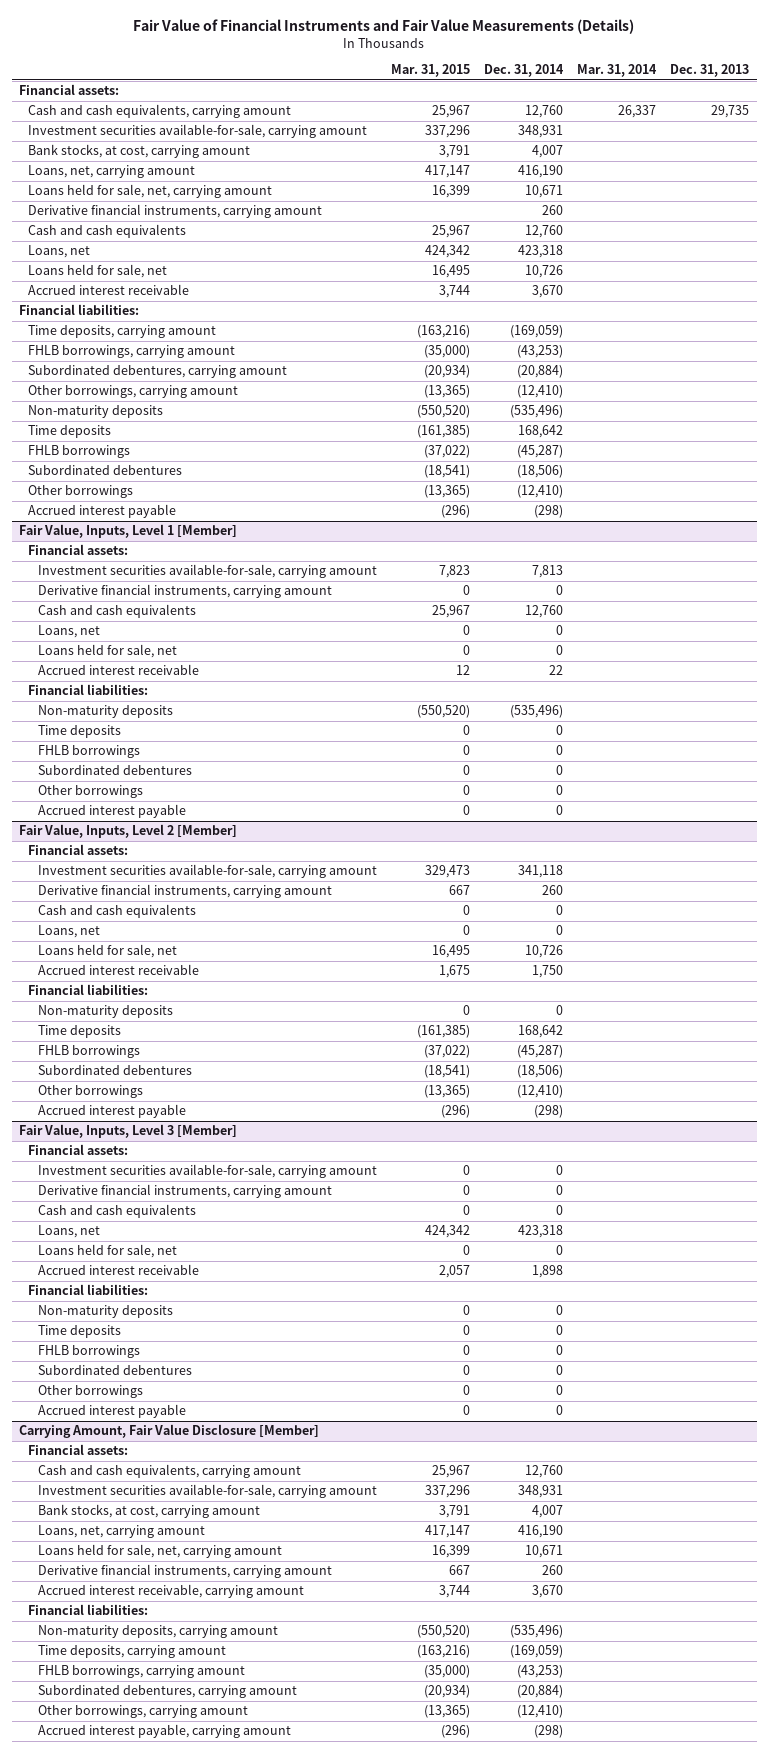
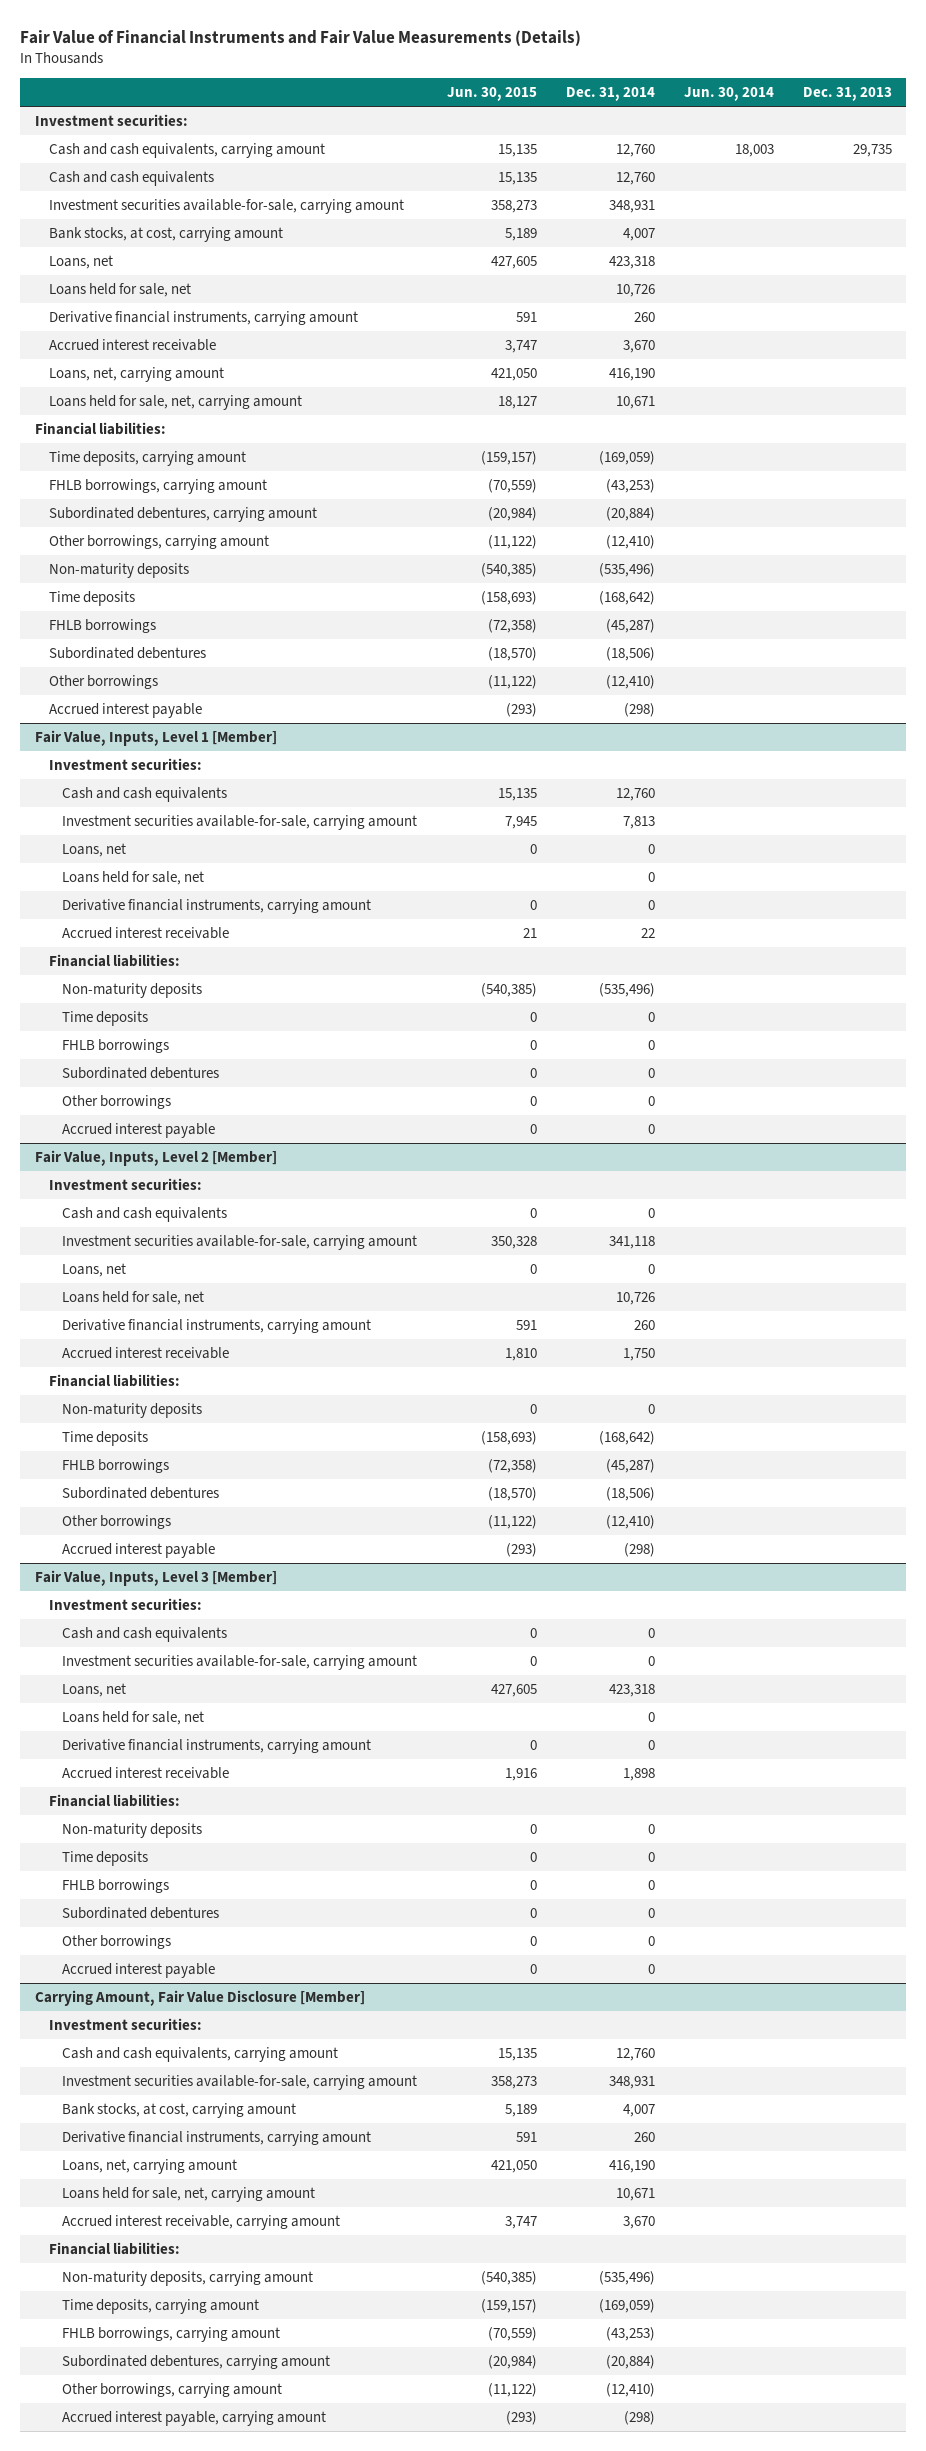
[391,64,471,78] Mar. 31, 2015 -> none
[577,64,658,78] Mar. 31, 2014 -> none
none -> [446,86,537,101] Jun. 30, 2015
none -> [683,86,774,101] Jun. 30, 2014
[18,84,119,96] Financial assets: -> none
none -> [34,114,188,127] Investment securities:
[28,224,187,239] Cash and cash equivalents -> [48,171,214,187] Cash and cash equivalents
[28,204,323,219] Derivative financial instruments, carrying amount -> [48,311,358,327] Derivative financial instruments, carrying amount
[28,165,196,179] Loans, net, carrying amount -> [48,367,224,383] Loans, net, carrying amount
[28,184,273,199] Loans held for sale, net, carrying amount -> [48,395,302,411] Loans held for sale, net, carrying amount
[518,425,564,439] 168,642 -> [598,591,655,606] (168,642)
[28,544,129,556] Financial assets: -> none
none -> [48,758,202,771] Investment securities:
[37,564,377,579] Investment securities available-for-sale, carrying amount -> [62,815,418,831] Investment securities available-for-sale, carrying amount
[37,584,332,599] Derivative financial instruments, carrying amount -> [62,899,372,915] Derivative financial instruments, carrying amount
[28,844,129,856] Financial assets: -> none
none -> [48,1178,202,1191] Investment securities:
[37,864,377,879] Investment securities available-for-sale, carrying amount -> [62,1235,418,1251] Investment securities available-for-sale, carrying amount
[37,884,332,899] Derivative financial instruments, carrying amount -> [62,1319,372,1335] Derivative financial instruments, carrying amount
[518,1025,564,1039] 168,642 -> [598,1431,655,1446] (168,642)
[28,1144,129,1156] Financial assets: -> none
none -> [48,1598,202,1611] Investment securities:
[37,1164,377,1179] Investment securities available-for-sale, carrying amount -> [62,1655,418,1671] Investment securities available-for-sale, carrying amount
[37,1184,332,1199] Derivative financial instruments, carrying amount -> [62,1739,372,1755] Derivative financial instruments, carrying amount
[28,1444,129,1456] Financial assets: -> none
none -> [48,2018,202,2031] Investment securities:
[37,1564,332,1579] Derivative financial instruments, carrying amount -> [62,2131,372,2147] Derivative financial instruments, carrying amount

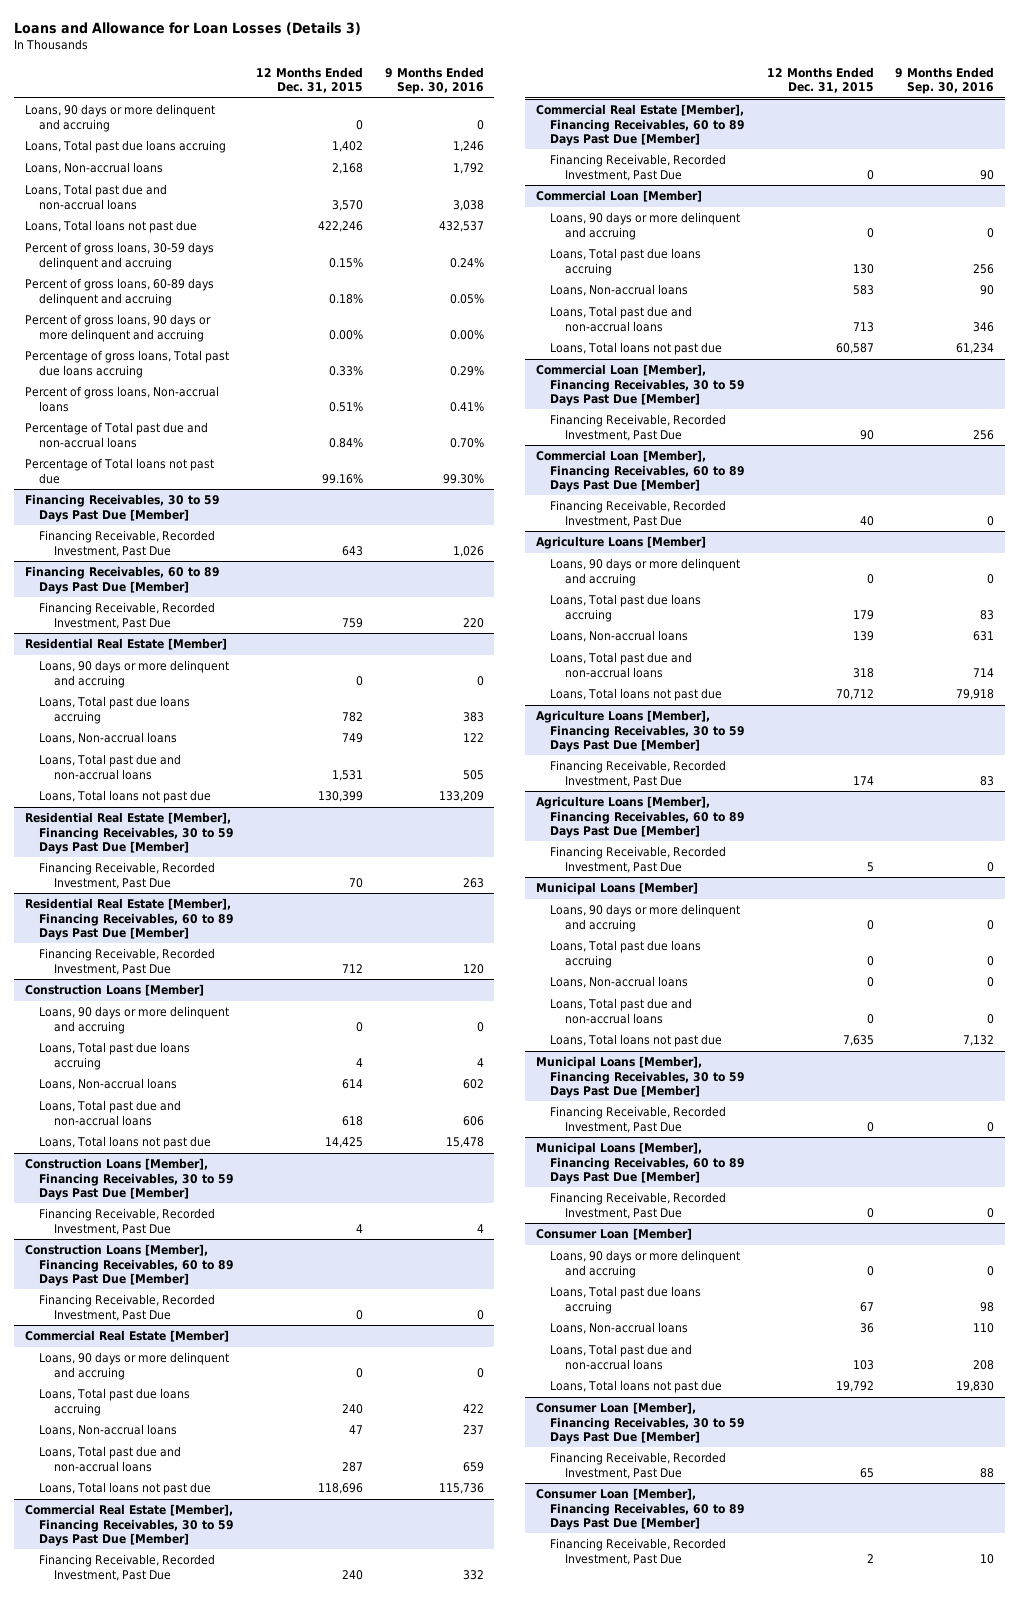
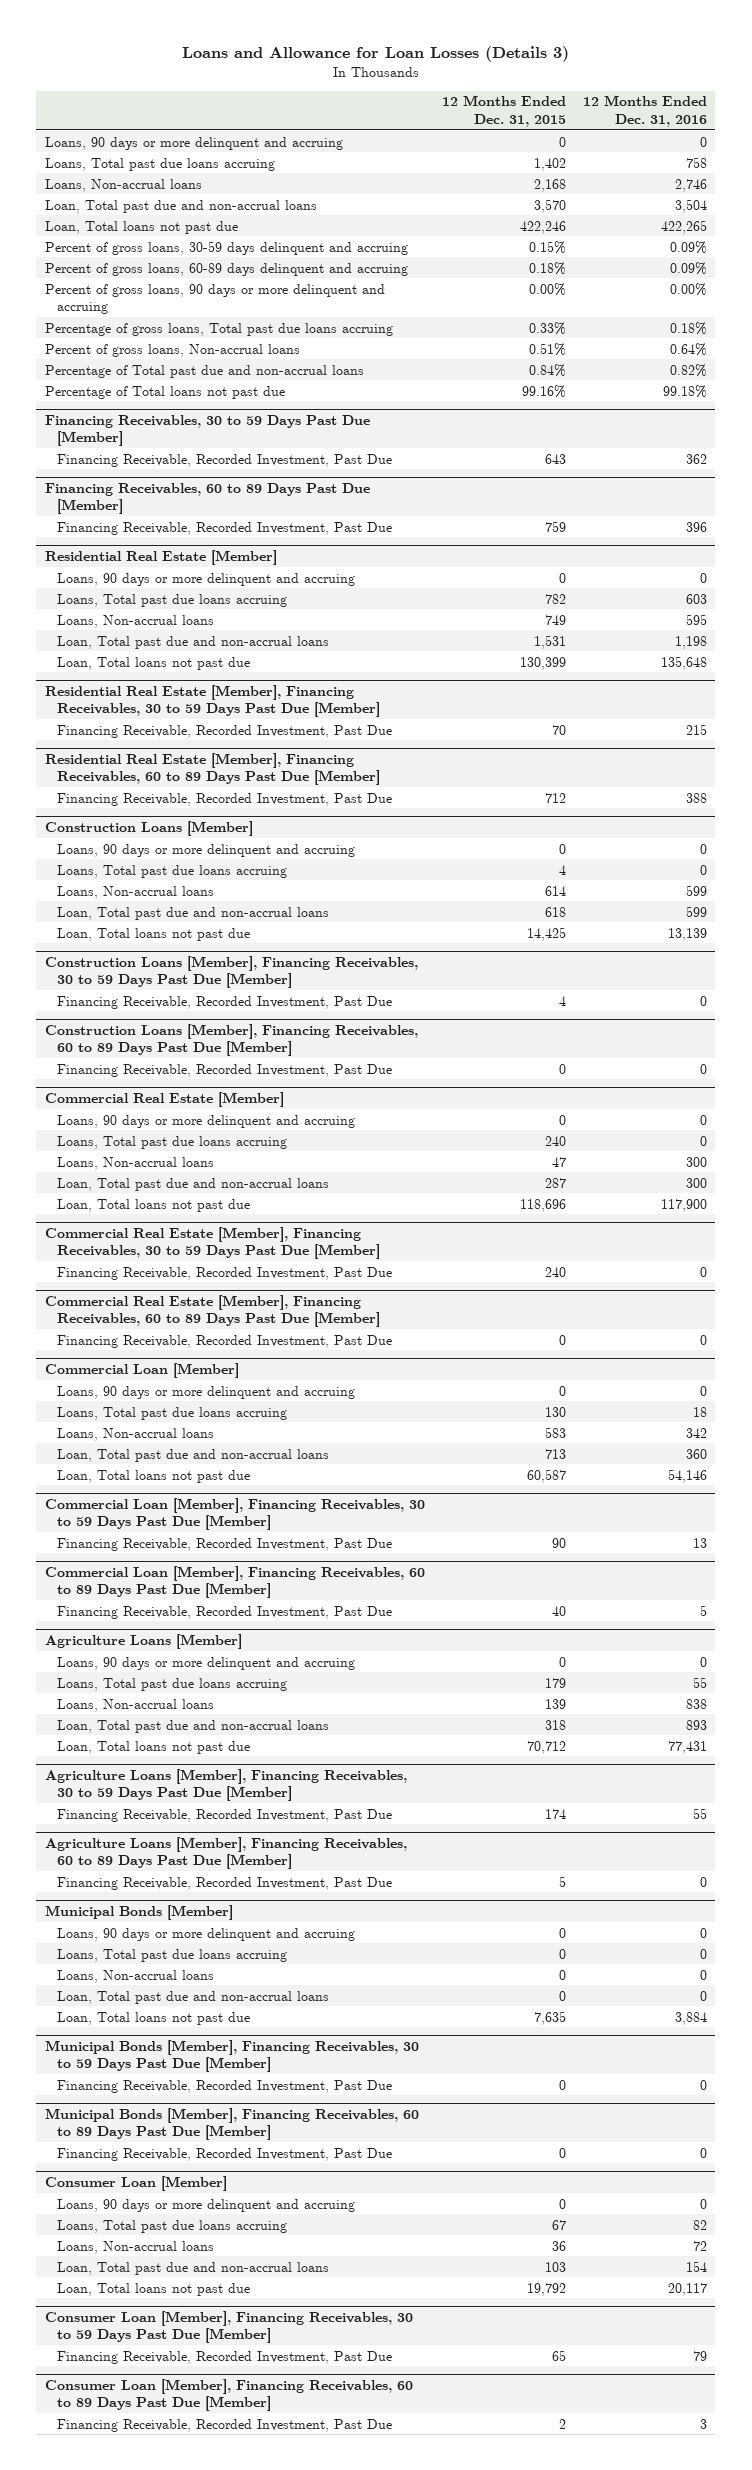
[384,66,484,95] 9 Months Ended Sep. 30, 2016 -> none
none -> [582,95,707,127] 12 Months Ended Dec. 31, 2016
[24,184,167,210] Loans, Total past due and non-accrual loans -> [44,199,317,213] Loan, Total past due and non-accrual loans
[24,220,197,234] Loans, Total loans not past due -> [44,220,238,234] Loan, Total loans not past due
[39,754,182,780] Loans, Total past due and non-accrual loans -> [57,635,330,649] Loan, Total past due and non-accrual loans
[39,790,212,804] Loans, Total loans not past due -> [57,656,251,670] Loan, Total loans not past due
[39,1100,182,1126] Loans, Total past due and non-accrual loans -> [57,906,330,920] Loan, Total past due and non-accrual loans
[39,1136,212,1150] Loans, Total loans not past due -> [57,927,251,941] Loan, Total loans not past due
[39,1446,182,1472] Loans, Total past due and non-accrual loans -> [57,1177,330,1191] Loan, Total past due and non-accrual loans
[39,1482,212,1496] Loans, Total loans not past due -> [57,1198,251,1212] Loan, Total loans not past due
[550,306,693,332] Loans, Total past due and non-accrual loans -> [57,1448,330,1462] Loan, Total past due and non-accrual loans
[550,342,723,356] Loans, Total loans not past due -> [57,1469,251,1483] Loan, Total loans not past due
[550,652,693,678] Loans, Total past due and non-accrual loans -> [57,1719,330,1733] Loan, Total past due and non-accrual loans
[550,688,723,702] Loans, Total loans not past due -> [57,1740,251,1754] Loan, Total loans not past due
[535,882,698,896] Municipal Loans [Member] -> [44,1905,233,1921] Municipal Bonds [Member]
[550,998,693,1024] Loans, Total past due and non-accrual loans -> [57,1990,330,2004] Loan, Total past due and non-accrual loans
[550,1034,723,1048] Loans, Total loans not past due -> [57,2011,251,2025] Loan, Total loans not past due
[535,1056,746,1098] Municipal Loans [Member], Financing Receivables, 30 to 59 Days Past Due [Member] -> [44,2040,419,2073] Municipal Bonds [Member], Financing Receivables, 30 to 59 Days Past Due [Member]
[535,1142,746,1184] Municipal Loans [Member], Financing Receivables, 60 to 89 Days Past Due [Member] -> [44,2108,419,2141] Municipal Bonds [Member], Financing Receivables, 60 to 89 Days Past Due [Member]
[550,1344,693,1370] Loans, Total past due and non-accrual loans -> [57,2261,330,2275] Loan, Total past due and non-accrual loans
[550,1380,723,1394] Loans, Total loans not past due -> [57,2282,251,2296] Loan, Total loans not past due

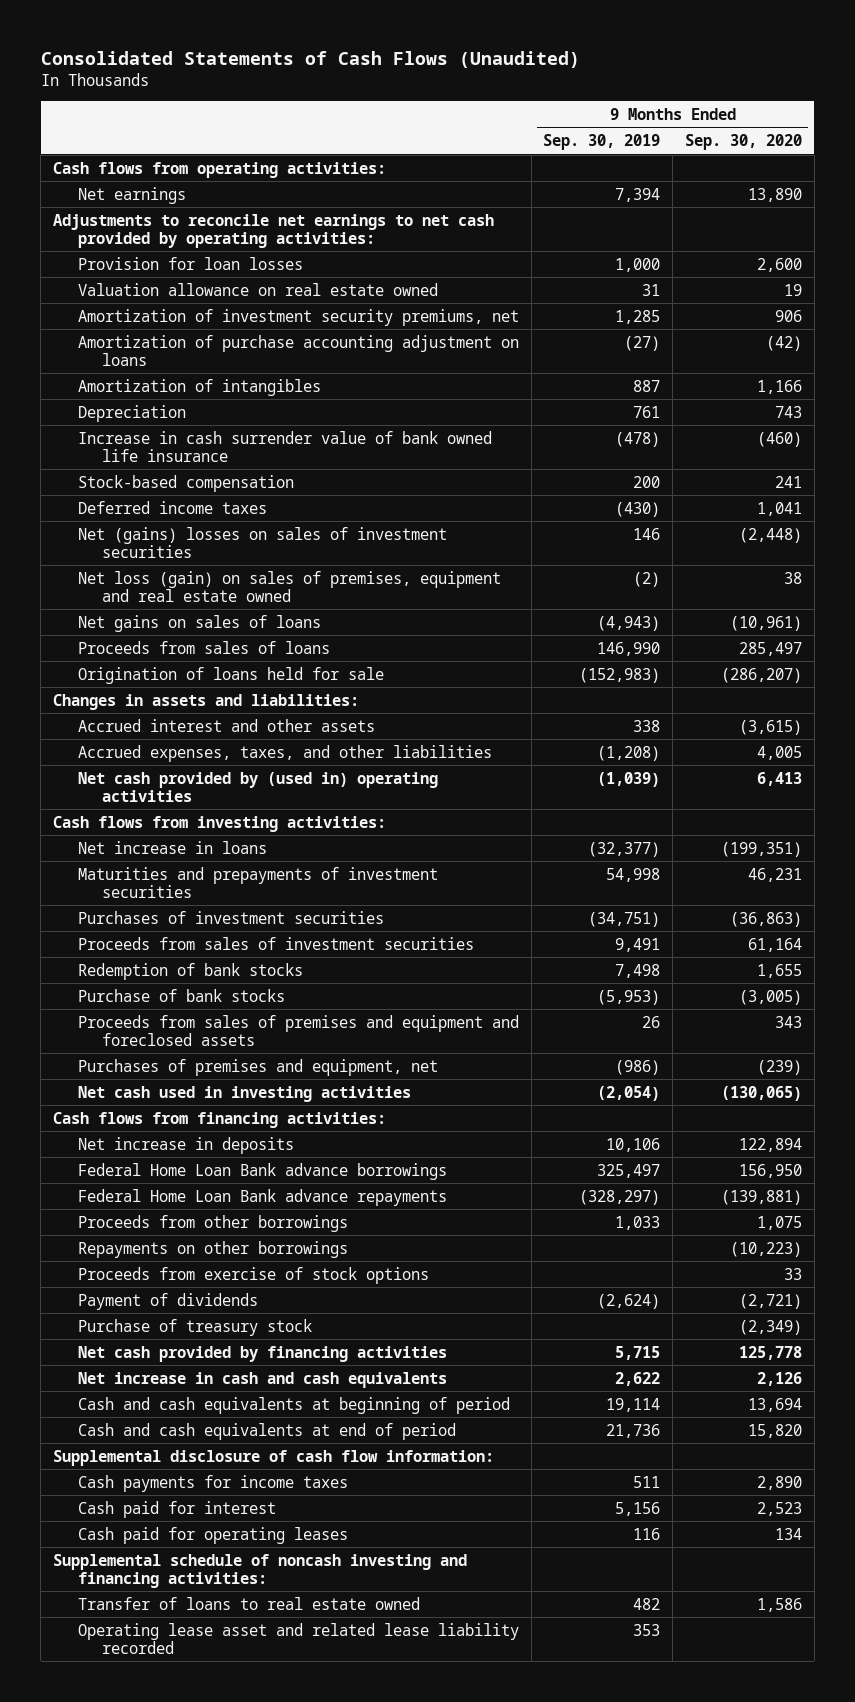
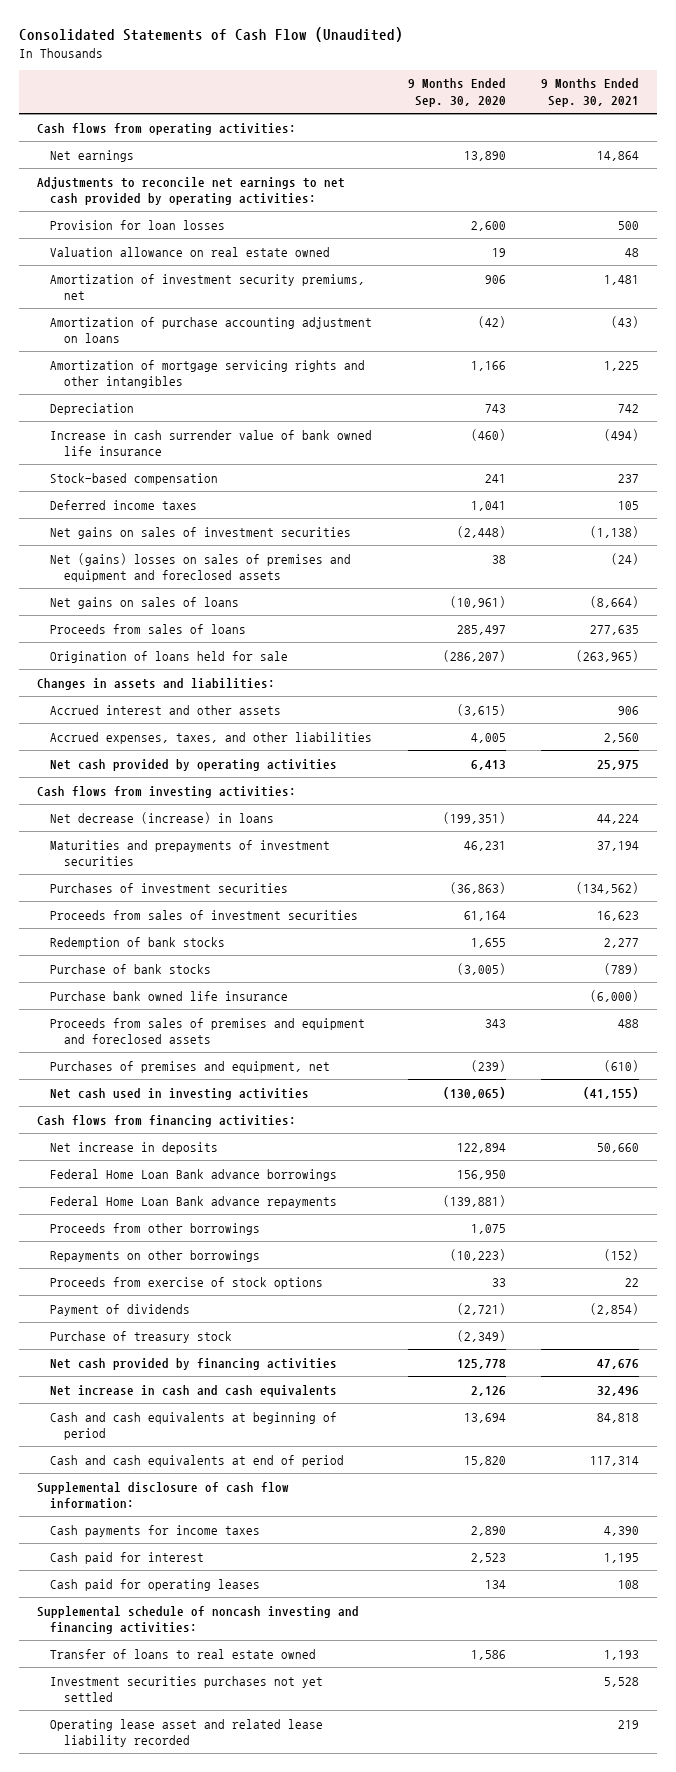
[40,50,580,68] Consolidated Statements of Cash Flows (Unaudited) -> [18,27,403,43] Consolidated Statements of Cash Flow (Unaudited)
[543,134,661,151] Sep. 30, 2019 -> none
none -> [541,78,640,107] 9 Months Ended Sep. 30, 2021
[77,378,321,396] Amortization of intangibles -> [50,359,366,389] Amortization of mortgage servicing rights and other intangibles
[77,526,447,558] Net (gains) losses on sales of investment securities -> [50,526,352,539] Net gains on sales of investment securities
[77,570,501,602] Net loss (gain) on sales of premises, equipment and real estate owned -> [50,552,352,583] Net (gains) losses on sales of premises and equipment and foreclosed assets
[77,771,438,802] Net cash provided by (used in) operating activities -> [50,758,338,771] Net cash provided by operating activities
[77,840,267,854] Net increase in loans -> [50,811,275,824] Net decrease (increase) in loans
none -> [50,990,289,1001] Purchase bank owned life insurance
none -> [50,1675,324,1703] Investment securities purchases not yet settled

